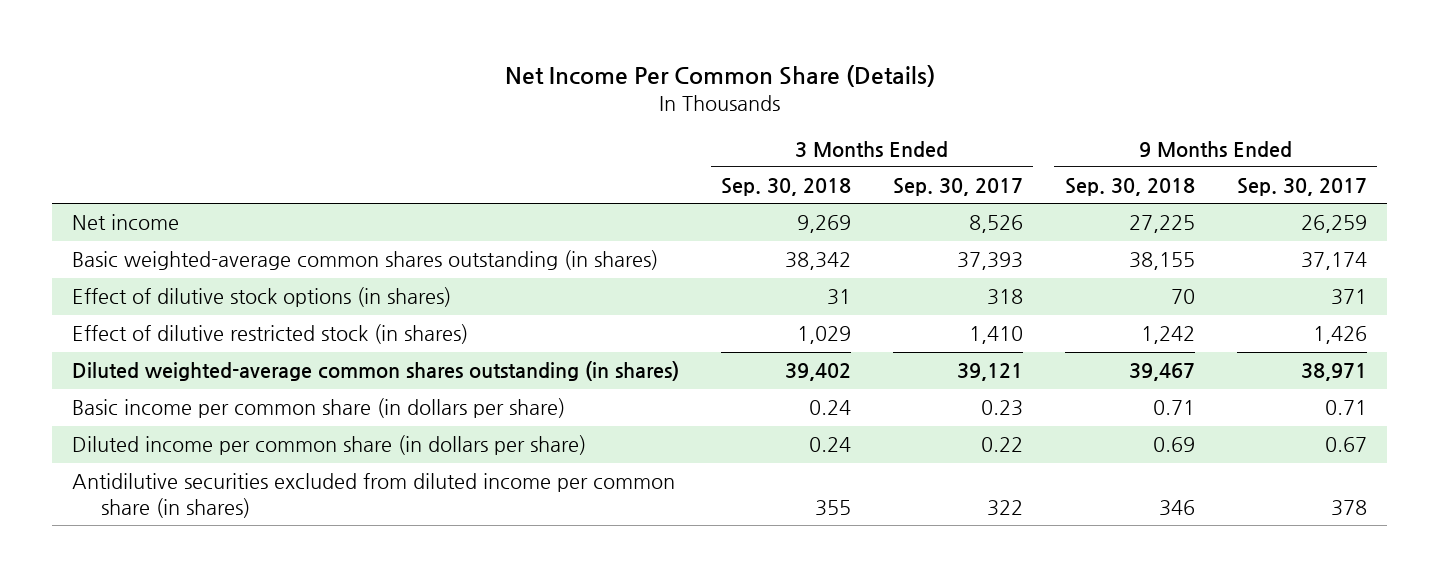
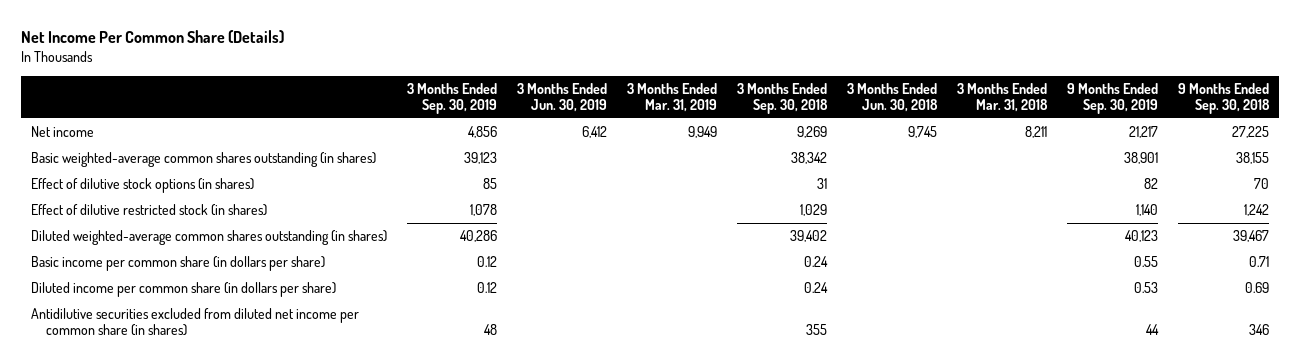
[893,178,1024,197] Sep. 30, 2017 -> none
[1236,178,1367,197] Sep. 30, 2017 -> none
none -> [407,82,498,114] 3 Months Ended Sep. 30, 2019
none -> [517,82,608,112] 3 Months Ended Jun. 30, 2019
none -> [627,82,718,112] 3 Months Ended Mar. 31, 2019
none -> [847,82,939,112] 3 Months Ended Jun. 30, 2018
none -> [957,82,1049,112] 3 Months Ended Mar. 31, 2018
none -> [1067,82,1159,114] 9 Months Ended Sep. 30, 2019
[72,473,676,518] Antidilutive securities excluded from diluted income per common share (in shares) -> [31,308,360,337] Antidilutive securities excluded from diluted net income per common share (in shares)

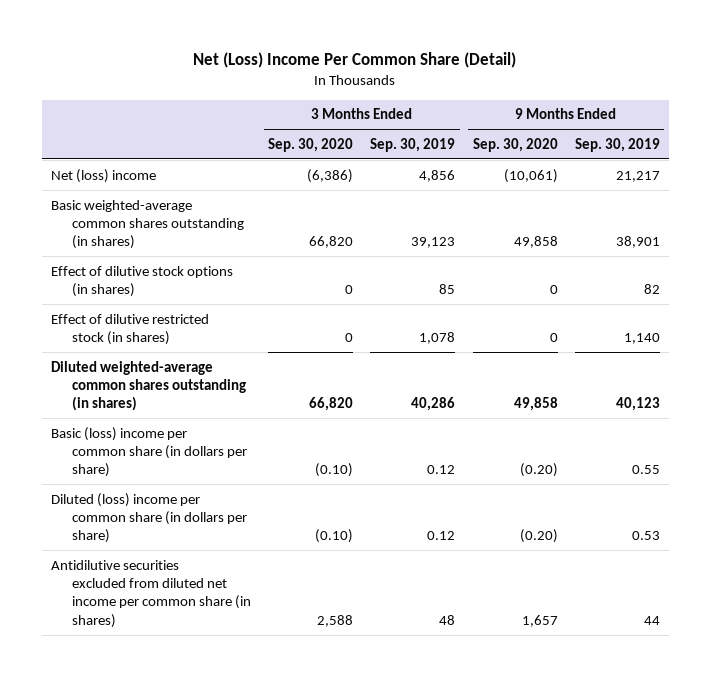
[21,29,285,43] Net Income Per Common Share (Details) -> [193,52,517,69] Net (Loss) Income Per Common Share (Detail)
[517,82,608,112] 3 Months Ended Jun. 30, 2019 -> none
[627,82,718,112] 3 Months Ended Mar. 31, 2019 -> none
[737,82,829,114] 3 Months Ended Sep. 30, 2018 -> none
[847,82,939,112] 3 Months Ended Jun. 30, 2018 -> none
[957,82,1049,112] 3 Months Ended Mar. 31, 2018 -> none
[1178,82,1271,114] 9 Months Ended Sep. 30, 2018 -> none
none -> [267,137,353,152] Sep. 30, 2020
none -> [472,137,558,152] Sep. 30, 2020
[31,126,95,138] Net income -> [51,168,157,183] Net (loss) income
[31,256,326,272] Basic income per common share (in dollars per share) -> [51,426,247,478] Basic (loss) income per common share (in dollars per share)
[31,282,337,298] Diluted income per common share (in dollars per share) -> [51,492,247,544] Diluted (loss) income per common share (in dollars per share)

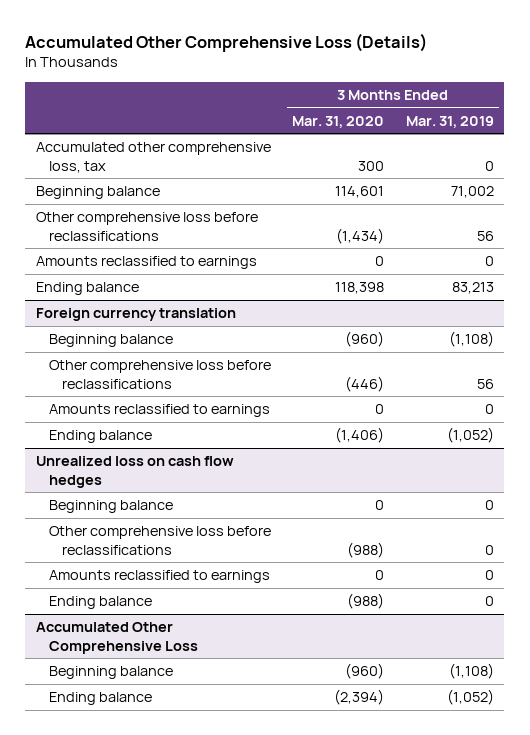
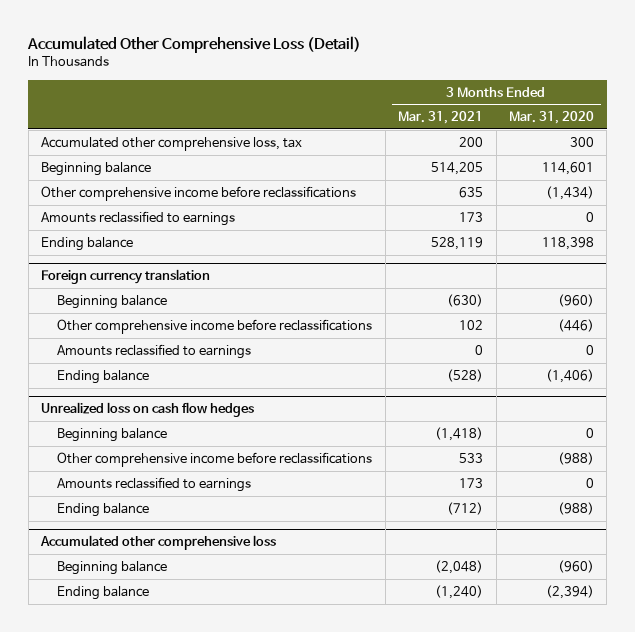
[25,32,428,52] Accumulated Other Comprehensive Loss (Details) -> [27,35,362,53] Accumulated Other Comprehensive Loss (Detail)
[405,115,494,128] Mar. 31, 2019 -> none
none -> [398,111,484,125] Mar. 31, 2021
[36,212,259,241] Other comprehensive loss before reclassifications -> [41,186,357,202] Other comprehensive income before reclassifications
[48,360,271,389] Other comprehensive loss before reclassifications -> [57,319,373,335] Other comprehensive income before reclassifications
[48,526,271,555] Other comprehensive loss before reclassifications -> [57,452,373,468] Other comprehensive income before reclassifications
[36,622,198,654] Accumulated Other Comprehensive Loss -> [40,535,277,551] Accumulated other comprehensive loss

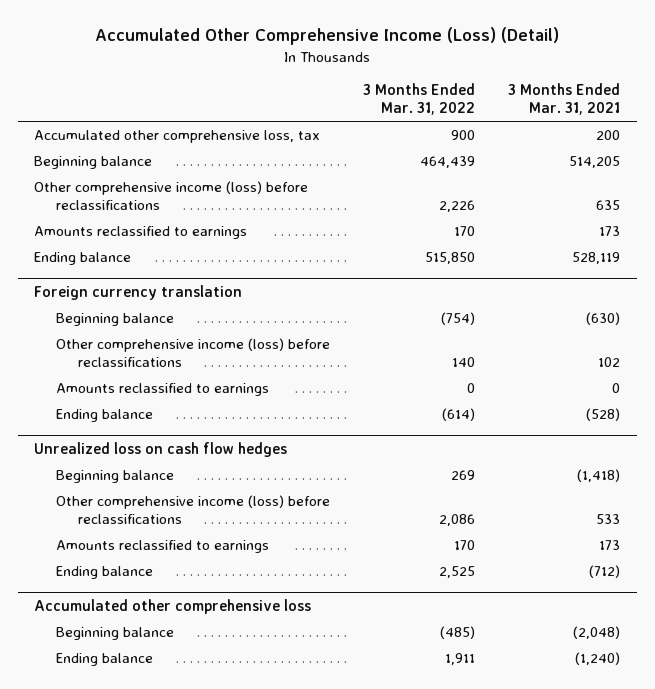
[27,35,362,53] Accumulated Other Comprehensive Loss (Detail) -> [95,27,560,46] Accumulated Other Comprehensive Income (Loss) (Detail)
[509,111,595,125] Mar. 31, 2020 -> none
none -> [363,83,476,116] 3 Months Ended Mar. 31, 2022
[41,186,357,202] Other comprehensive income before reclassifications -> [34,181,309,211] Other comprehensive income (loss) before reclassifications
[57,319,373,335] Other comprehensive income before reclassifications -> [56,338,331,368] Other comprehensive income (loss) before reclassifications
[57,452,373,468] Other comprehensive income before reclassifications -> [56,495,331,525] Other comprehensive income (loss) before reclassifications

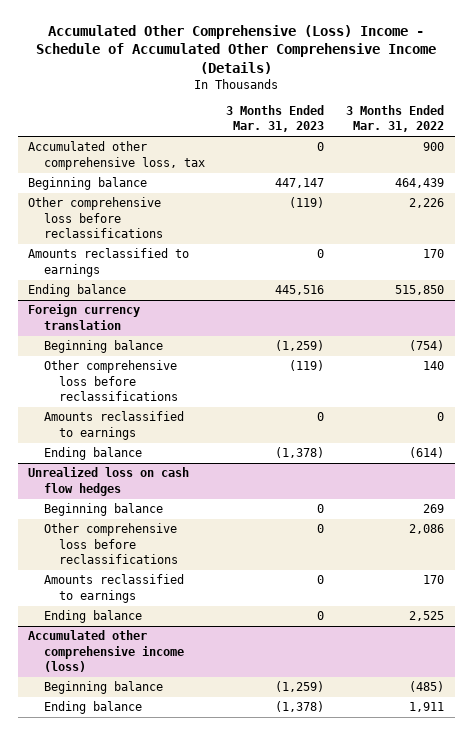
[95,27,560,46] Accumulated Other Comprehensive Income (Loss) (Detail) -> [36,25,437,74] Accumulated Other Comprehensive (Loss) Income - Schedule of Accumulated Other Comprehensive Income (Details)
[508,83,621,116] 3 Months Ended Mar. 31, 2021 -> none
none -> [226,105,325,133] 3 Months Ended Mar. 31, 2023
[34,181,309,211] Other comprehensive income (loss) before reclassifications -> [28,197,163,239] Other comprehensive loss before reclassifications
[56,338,331,368] Other comprehensive income (loss) before reclassifications -> [43,360,178,402] Other comprehensive loss before reclassifications
[56,495,331,525] Other comprehensive income (loss) before reclassifications -> [43,523,178,565] Other comprehensive loss before reclassifications
[34,599,312,615] Accumulated other comprehensive loss -> [28,630,184,673] Accumulated other comprehensive income (loss)

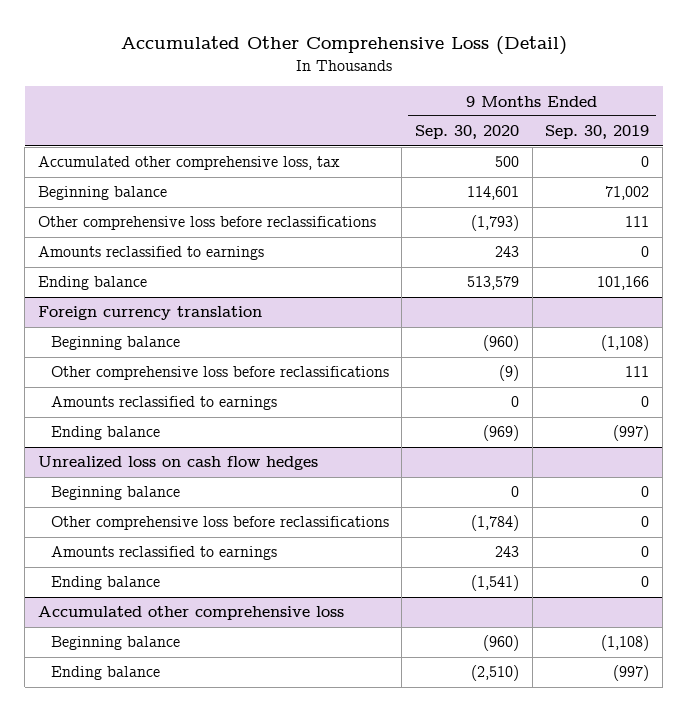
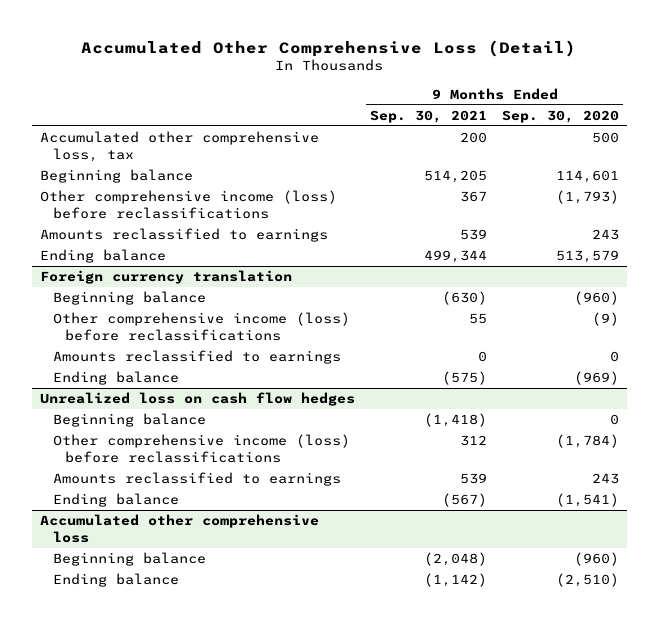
[545,125,650,140] Sep. 30, 2019 -> none
none -> [369,109,487,123] Sep. 30, 2021
[37,216,376,231] Other comprehensive loss before reclassifications -> [39,190,337,220] Other comprehensive income (loss) before reclassifications
[50,366,389,381] Other comprehensive loss before reclassifications -> [52,312,350,342] Other comprehensive income (loss) before reclassifications
[50,516,389,531] Other comprehensive loss before reclassifications -> [52,434,350,464] Other comprehensive income (loss) before reclassifications

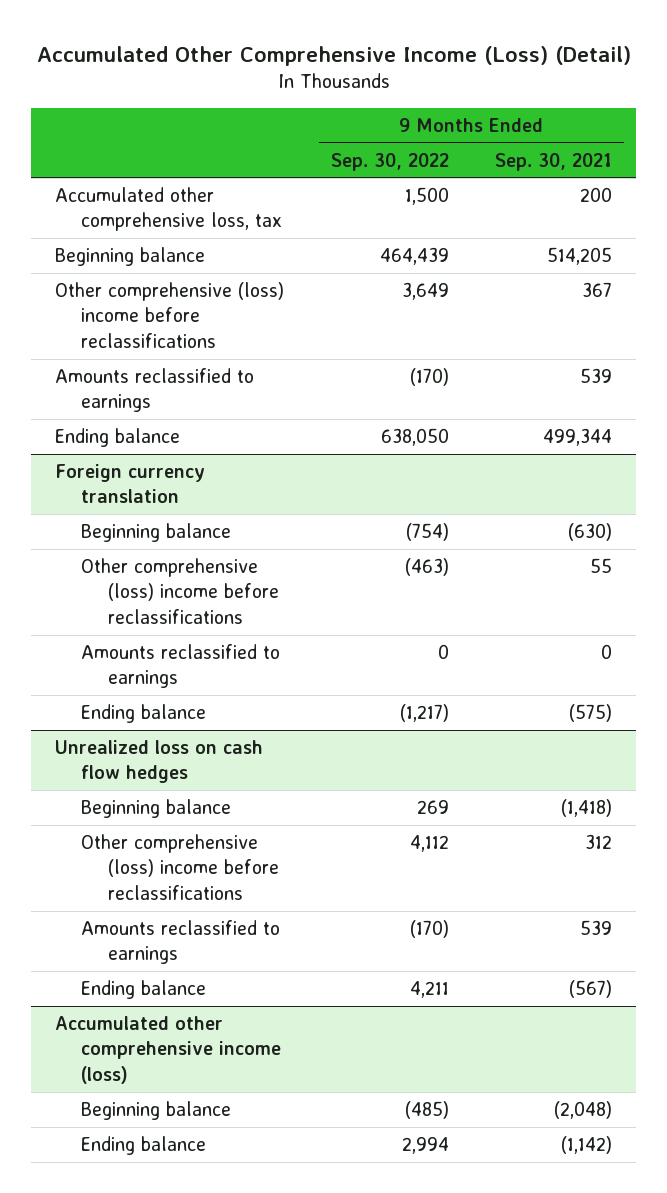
[81,39,577,57] Accumulated Other Comprehensive Loss (Detail) -> [36,45,631,66] Accumulated Other Comprehensive Income (Loss) (Detail)
[502,109,620,123] Sep. 30, 2020 -> none
none -> [330,152,449,171] Sep. 30, 2022
[39,190,337,220] Other comprehensive income (loss) before reclassifications -> [54,281,284,348] Other comprehensive (loss) income before reclassifications
[52,312,350,342] Other comprehensive income (loss) before reclassifications -> [81,557,279,624] Other comprehensive (loss) income before reclassifications
[52,434,350,464] Other comprehensive income (loss) before reclassifications -> [81,833,279,900] Other comprehensive (loss) income before reclassifications
[39,514,319,544] Accumulated other comprehensive loss -> [54,1015,282,1084] Accumulated other comprehensive income (loss)

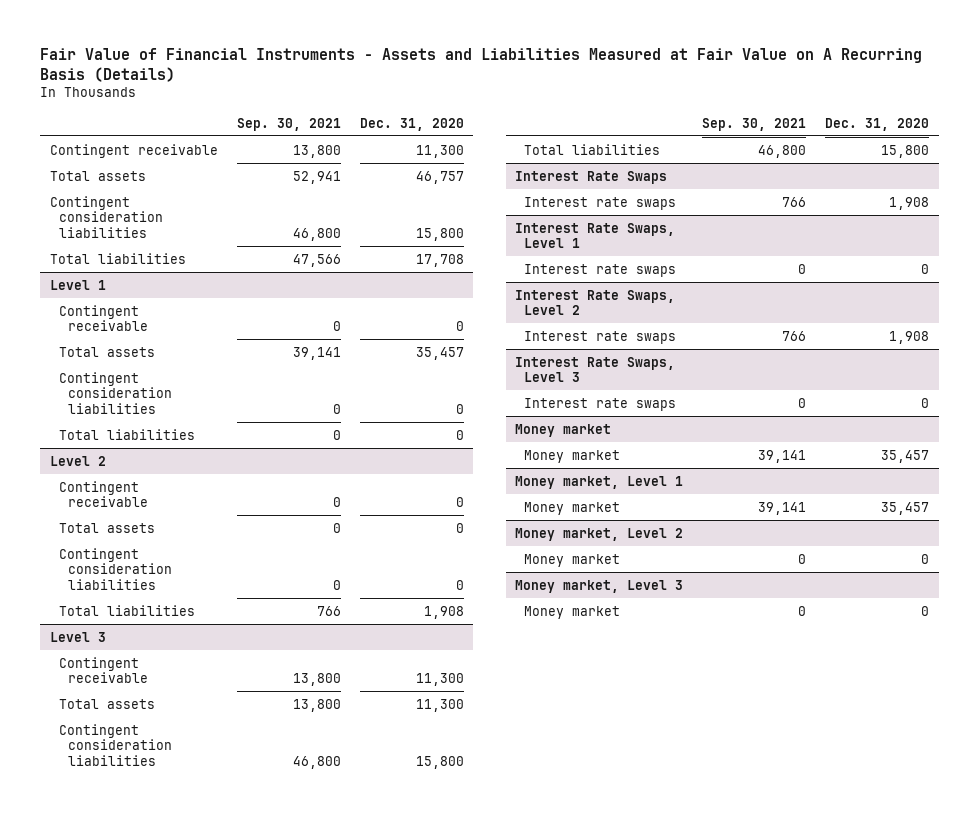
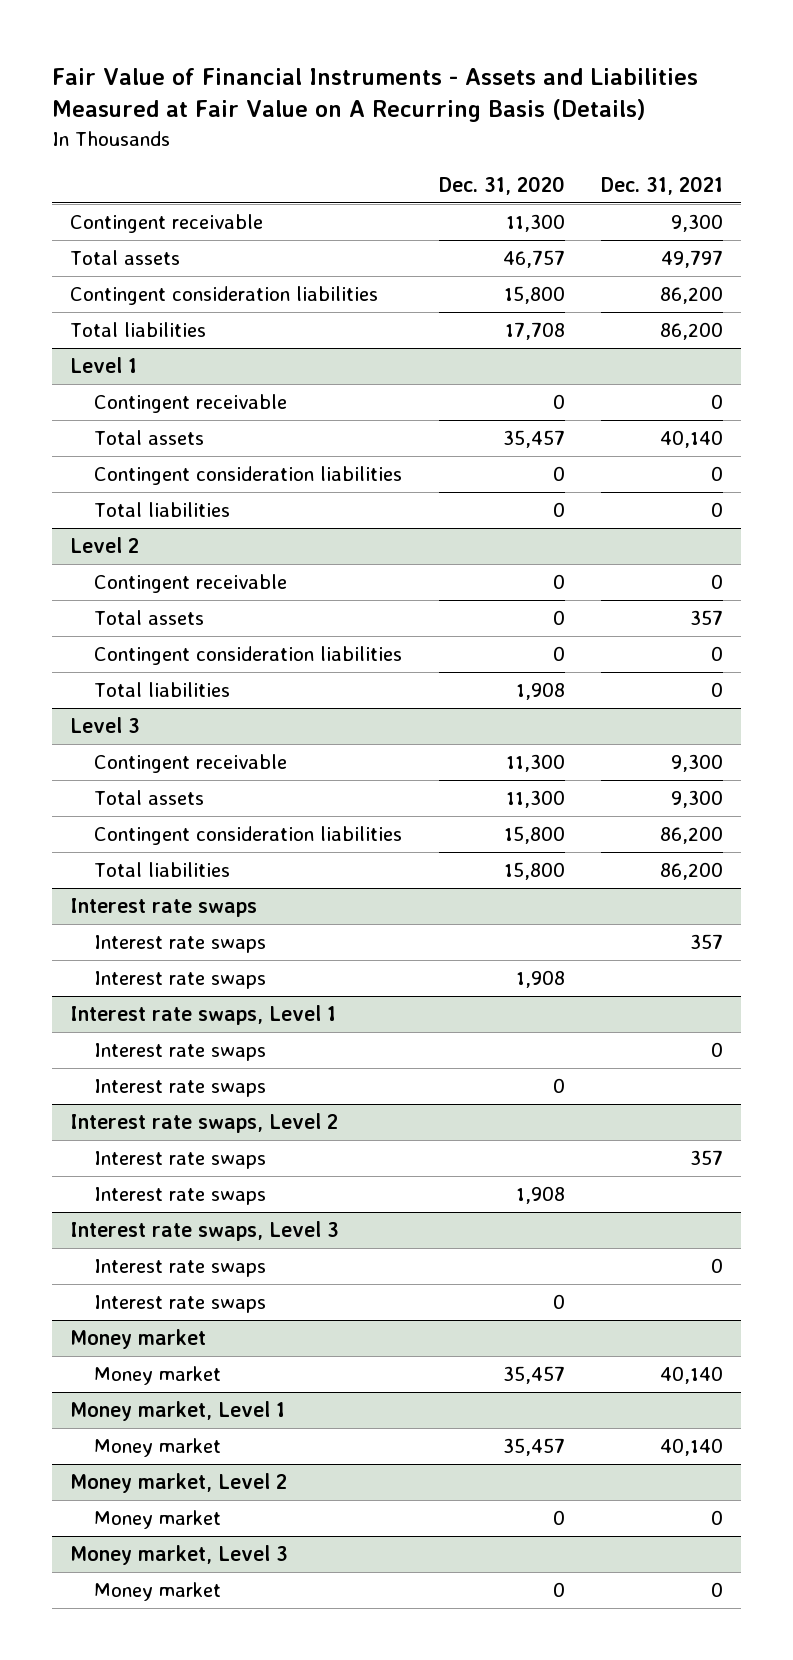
[236,117,341,131] Sep. 30, 2021 -> none
none -> [600,175,723,195] Dec. 31, 2021
[515,170,668,184] Interest Rate Swaps -> [70,898,258,918] Interest rate swaps
none -> [94,935,267,954] Interest rate swaps
[515,222,676,249] Interest Rate Swaps, Level 1 -> [70,1005,337,1026] Interest rate swaps, Level 1
none -> [94,1043,267,1062] Interest rate swaps
[515,289,676,316] Interest Rate Swaps, Level 2 -> [70,1113,339,1134] Interest rate swaps, Level 2
none -> [94,1151,267,1170] Interest rate swaps
[515,356,676,383] Interest Rate Swaps, Level 3 -> [70,1221,340,1242] Interest rate swaps, Level 3
none -> [94,1259,267,1278] Interest rate swaps

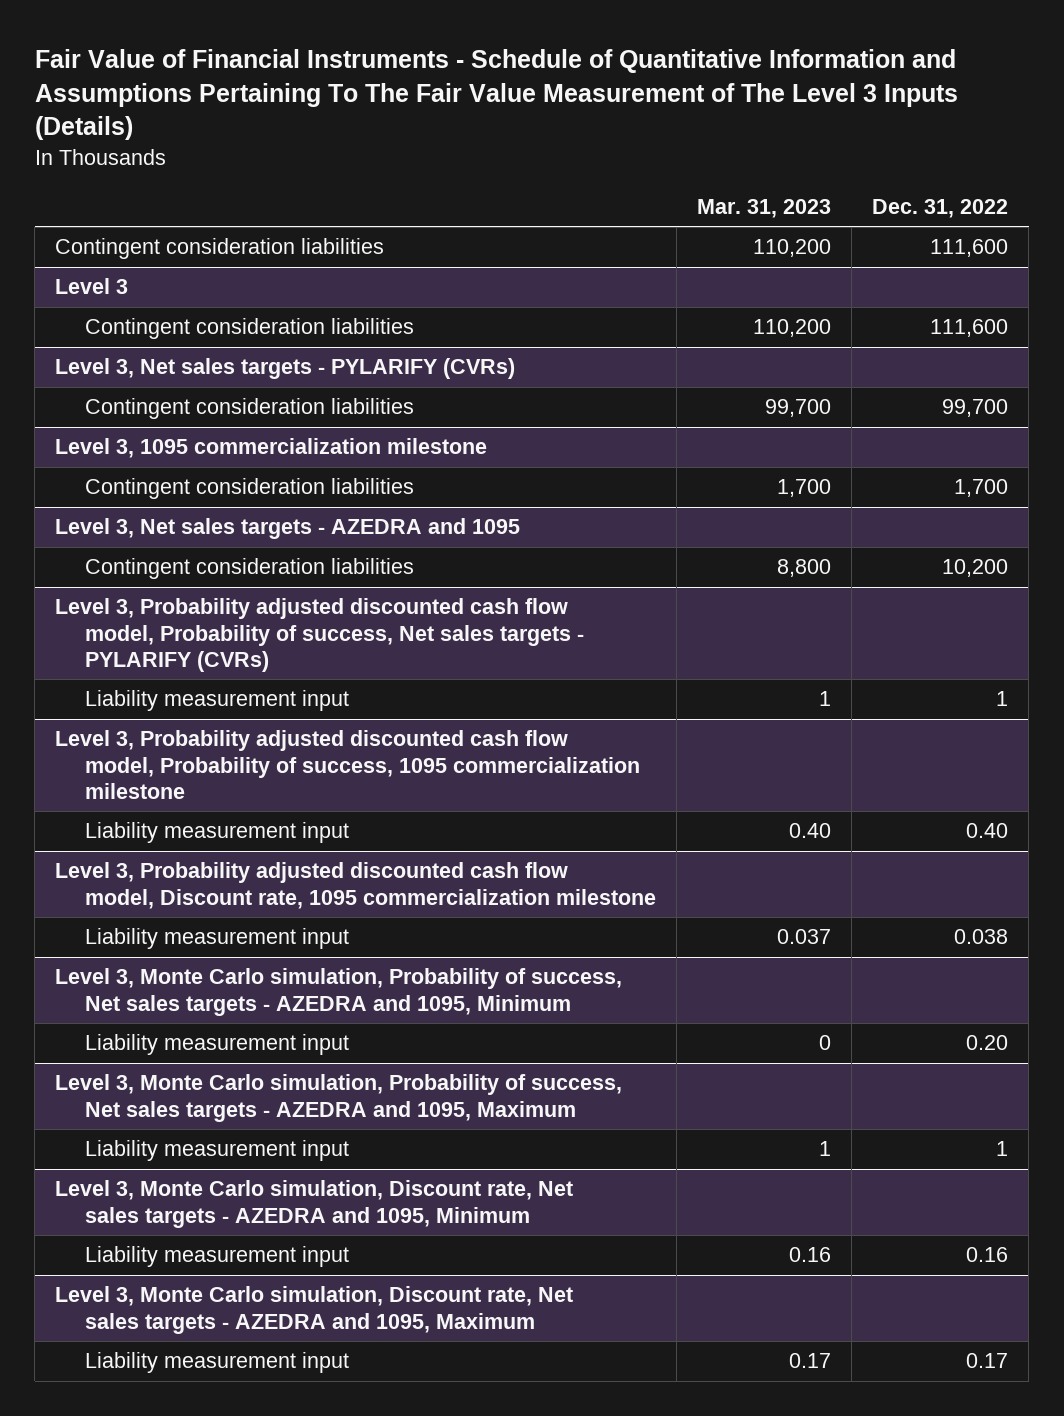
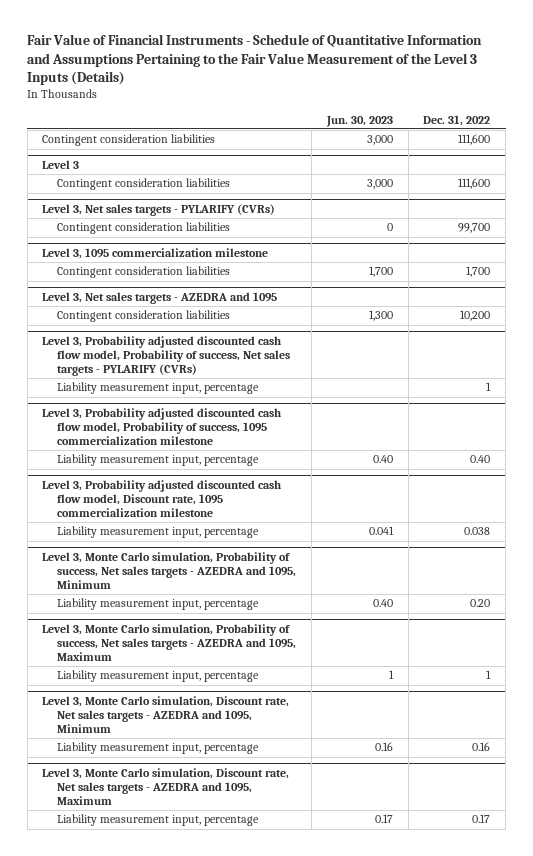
[34,49,958,141] Fair Value of Financial Instruments - Schedule of Quantitative Information and Assumptions Pertaining To The Fair Value Measurement of The Level 3 Inputs (Details) -> [27,34,483,86] Fair Value of Financial Instruments - Schedule of Quantitative Information and Assumptions Pertaining to the Fair Value Measurement of the Level 3 Inputs (Details)
[697,198,832,218] Mar. 31, 2023 -> none
none -> [325,115,393,127] Jun. 30, 2023
[84,690,349,712] Liability measurement input -> [56,382,259,395] Liability measurement input, percentage
[84,822,349,844] Liability measurement input -> [56,454,259,467] Liability measurement input, percentage
[84,928,349,950] Liability measurement input -> [56,526,259,539] Liability measurement input, percentage
[84,1034,349,1056] Liability measurement input -> [56,598,259,611] Liability measurement input, percentage
[84,1140,349,1162] Liability measurement input -> [56,670,259,683] Liability measurement input, percentage
[84,1246,349,1268] Liability measurement input -> [56,742,259,755] Liability measurement input, percentage
[84,1352,349,1374] Liability measurement input -> [56,814,259,827] Liability measurement input, percentage

